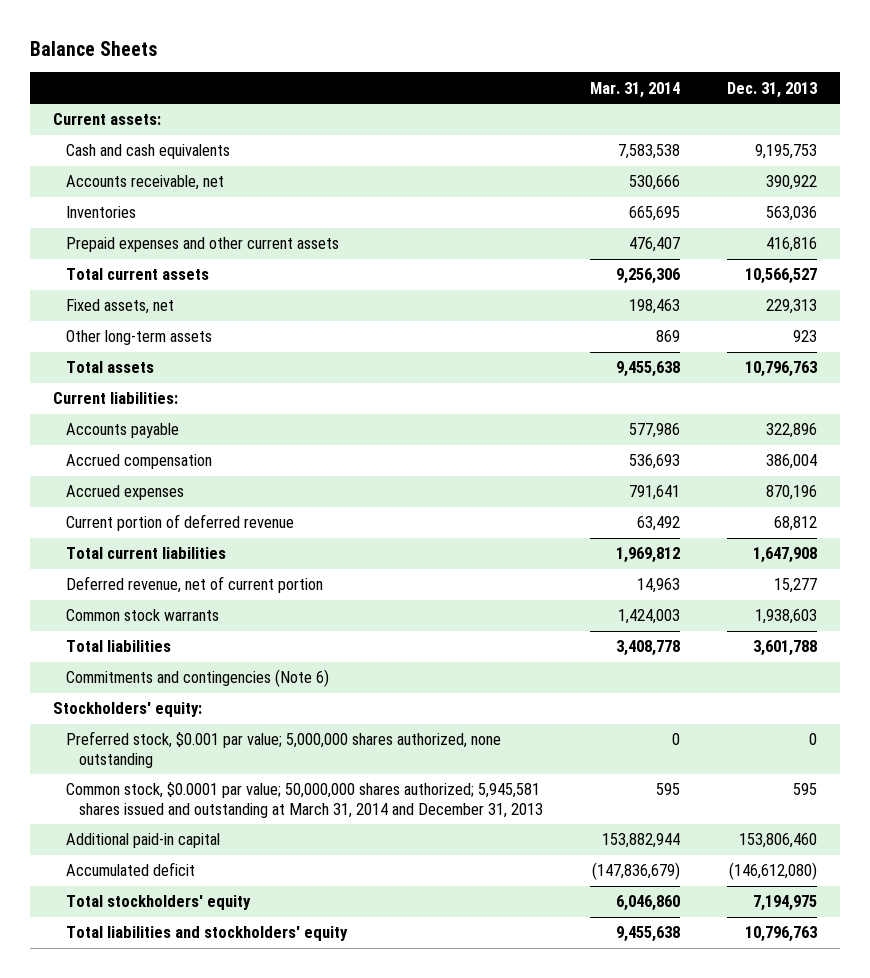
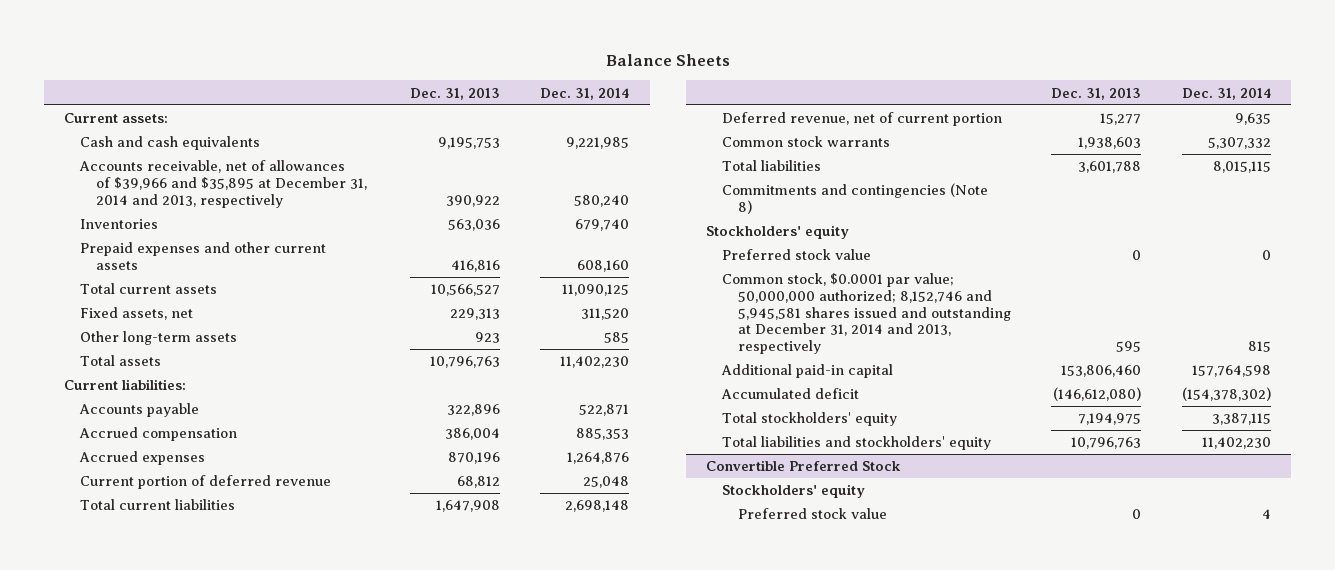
[589,81,680,98] Mar. 31, 2014 -> none
none -> [540,87,630,100] Dec. 31, 2014
[66,175,225,191] Accounts receivable, net -> [78,160,367,208] Accounts receivable, net of allowances of $39,966 and $35,895 at December 31, 2014 and 2013, respectively
[66,669,330,688] Commitments and contingencies (Note 6) -> [721,183,988,214] Commitments and contingencies (Note 8)
[53,702,203,718] Stockholders' equity: -> [705,225,849,240] Stockholders' equity
[66,731,502,768] Preferred stock, $0.001 par value; 5,000,000 shares authorized, none outstanding -> [721,249,871,261] Preferred stock value
[66,782,544,818] Common stock, $0.0001 par value; 50,000,000 shares authorized; 5,945,581 shares issued and outstanding at March 31, 2014 and December 31, 2013 -> [721,273,1011,355] Common stock, $0.0001 par value; 50,000,000 authorized; 8,152,746 and 5,945,581 shares issued and outstanding at December 31, 2014 and 2013, respectively
none -> [705,460,901,472] Convertible Preferred Stock
none -> [721,484,865,499] Stockholders' equity
none -> [737,508,887,520] Preferred stock value

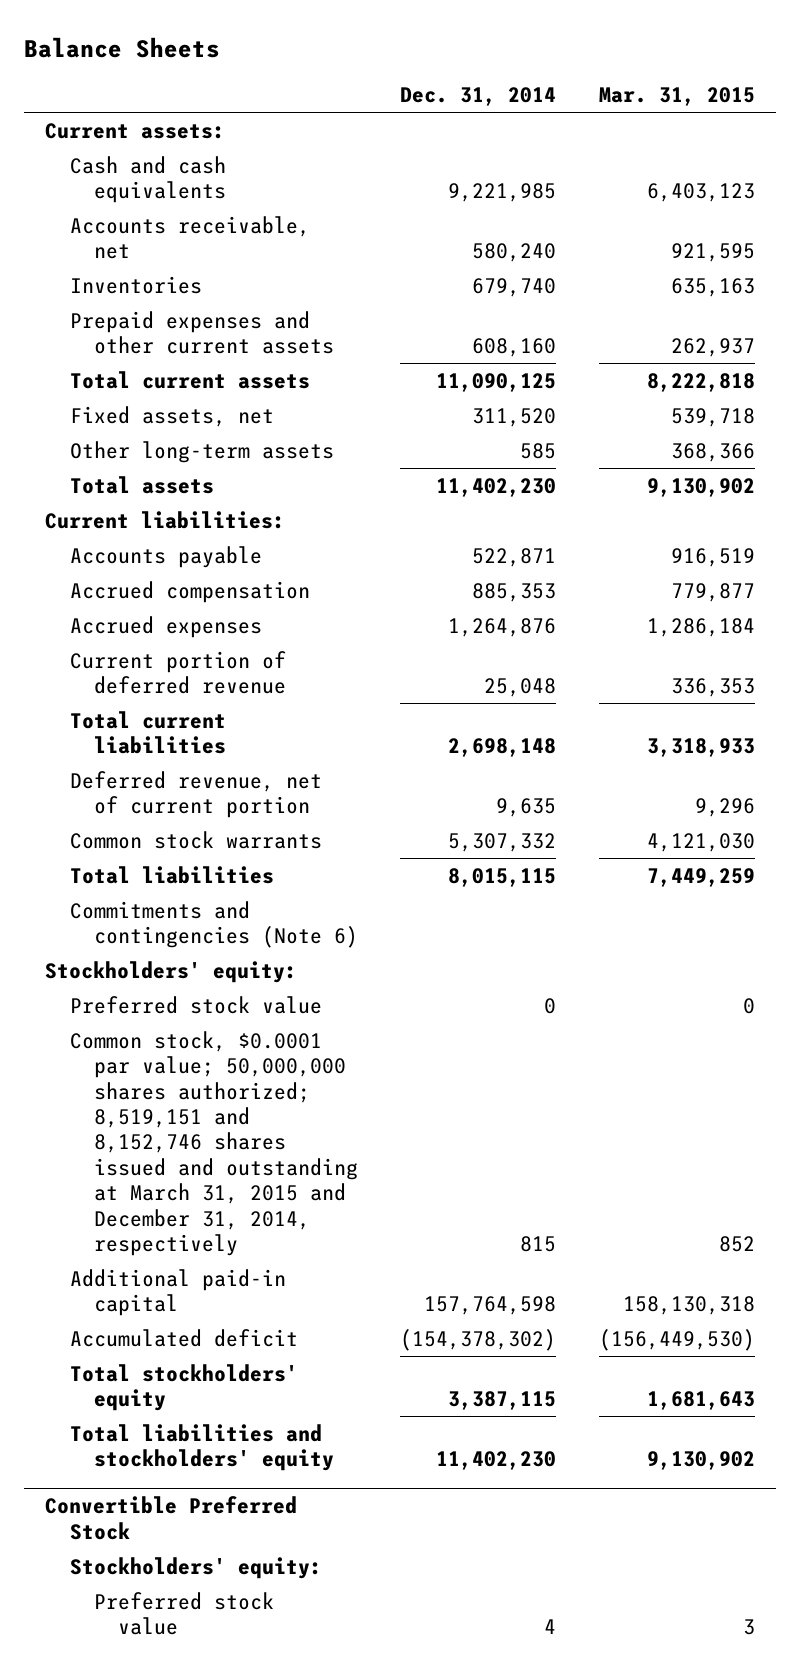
[409,87,500,100] Dec. 31, 2013 -> none
none -> [598,87,755,107] Mar. 31, 2015
[78,160,367,208] Accounts receivable, net of allowances of $39,966 and $35,895 at December 31, 2014 and 2013, respectively -> [69,215,310,260] Accounts receivable, net
[721,183,988,214] Commitments and contingencies (Note 8) -> [69,900,359,949] Commitments and contingencies (Note 6)
[705,225,849,240] Stockholders' equity -> [45,960,298,983] Stockholders' equity:
[721,273,1011,355] Common stock, $0.0001 par value; 50,000,000 authorized; 8,152,746 and 5,945,581 shares issued and outstanding at December 31, 2014 and 2013, respectively -> [69,1030,359,1256] Common stock, $0.0001 par value; 50,000,000 shares authorized; 8,519,151 and 8,152,746 shares issued and outstanding at March 31, 2015 and December 31, 2014, respectively
[721,484,865,499] Stockholders' equity -> [69,1556,322,1579] Stockholders' equity:

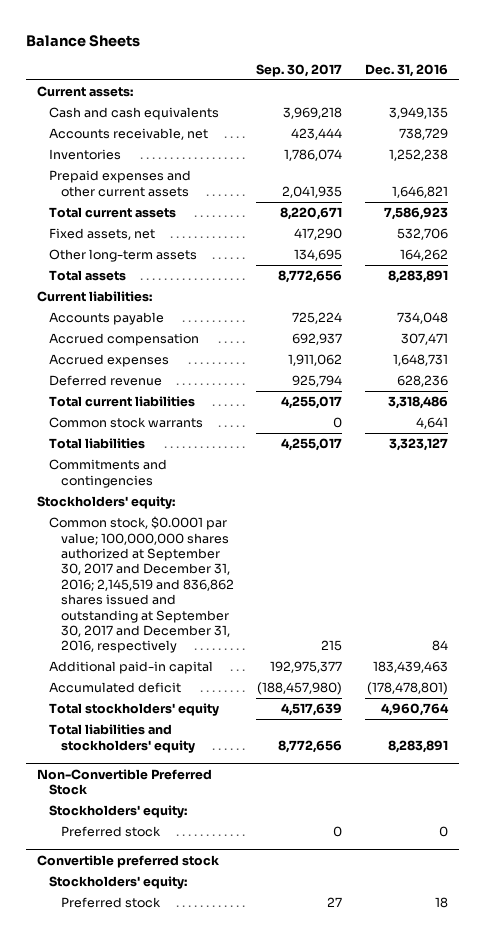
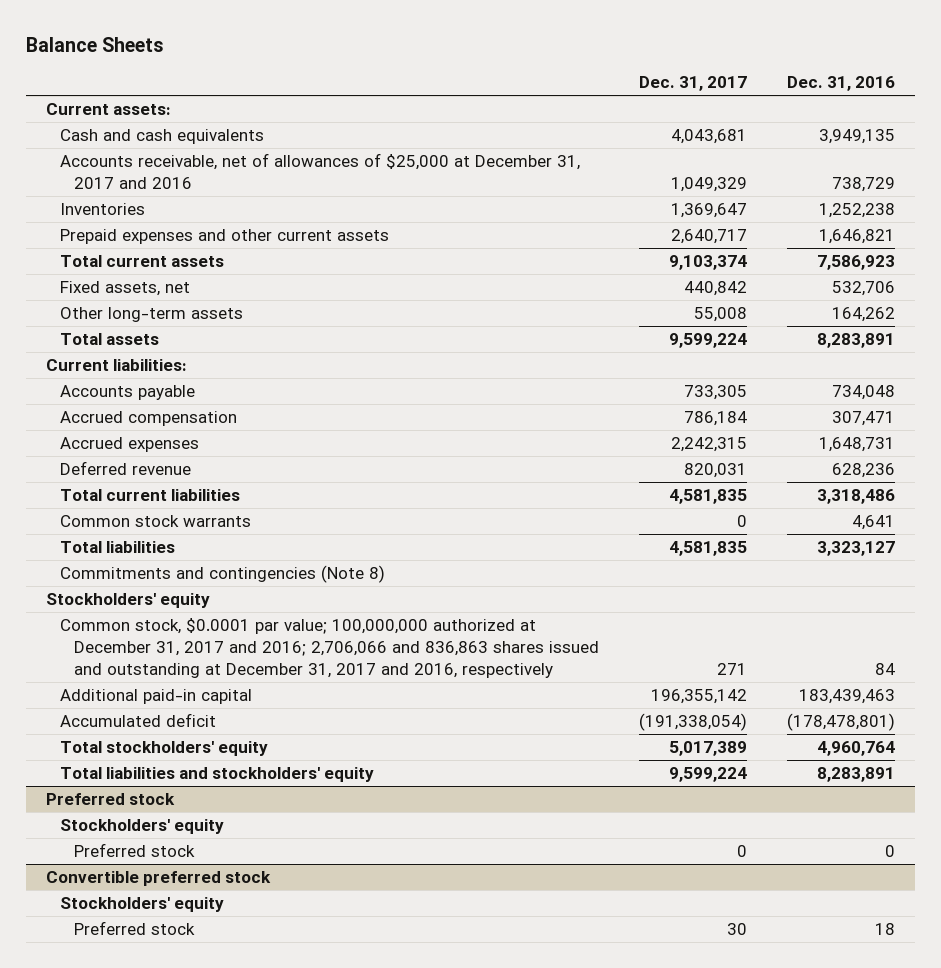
[256,63,343,77] Sep. 30, 2017 -> none
none -> [638,76,747,92] Dec. 31, 2017
[49,128,209,141] Accounts receivable, net -> [59,153,580,190] Accounts receivable, net of allowances of $25,000 at December 31, 2017 and 2016
[49,459,168,488] Commitments and contingencies -> [59,565,385,584] Commitments and contingencies (Note 8)
[36,496,175,510] Stockholders' equity: -> [45,593,210,609] Stockholders' equity
[49,516,235,654] Common stock, $0.0001 par value; 100,000,000 shares authorized at September 30, 2017 and December 31, 2016; 2,145,519 and 836,862 shares issued and outstanding at September 30, 2017 and December 31, 2016, respectively -> [59,618,599,679] Common stock, $0.0001 par value; 100,000,000 authorized at December 31, 2017 and 2016; 2,706,066 and 836,863 shares issued and outstanding at December 31, 2017 and 2016, respectively
[36,768,212,796] Non-Convertible Preferred Stock -> [45,793,175,806] Preferred stock
[49,805,188,819] Stockholders' equity: -> [59,819,224,835] Stockholders' equity
[49,876,188,890] Stockholders' equity: -> [59,897,224,913] Stockholders' equity

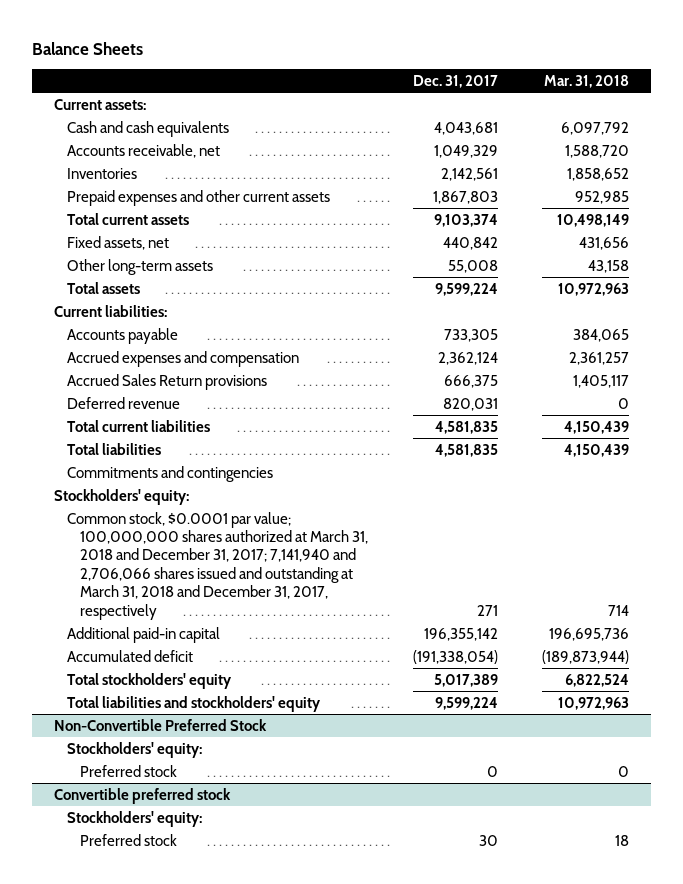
[786,76,895,92] Dec. 31, 2016 -> none
none -> [543,75,629,89] Mar. 31, 2018
[59,153,580,190] Accounts receivable, net of allowances of $25,000 at December 31, 2017 and 2016 -> [66,143,220,158] Accounts receivable, net
[670,203,747,219] 1,369,647 -> [440,167,498,181] 2,142,561
[670,229,747,245] 2,640,717 -> [432,190,498,204] 1,867,803
[59,411,237,427] Accrued compensation -> none
[59,437,199,453] Accrued expenses -> [66,350,299,367] Accrued expenses and compensation
[670,437,747,453] 2,242,315 -> [437,351,498,365] 2,362,124
none -> [66,373,267,390] Accrued Sales Return provisions
[59,515,251,528] Common stock warrants -> none
[59,565,385,584] Commitments and contingencies (Note 8) -> [66,465,273,482] Commitments and contingencies
[45,593,210,609] Stockholders' equity -> [53,488,189,505] Stockholders' equity:
[59,618,599,679] Common stock, $0.0001 par value; 100,000,000 authorized at December 31, 2017 and 2016; 2,706,066 and 836,863 shares issued and outstanding at December 31, 2017 and 2016, respectively -> [66,511,369,620] Common stock, $0.0001 par value; 100,000,000 shares authorized at March 31, 2018 and December 31, 2017; 7,141,940 and 2,706,066 shares issued and outstanding at March 31, 2018 and December 31, 2017, respectively
[45,793,175,806] Preferred stock -> [53,718,267,731] Non-Convertible Preferred Stock
[59,819,224,835] Stockholders' equity -> [66,741,202,758] Stockholders' equity:
[59,897,224,913] Stockholders' equity -> [66,810,202,827] Stockholders' equity:

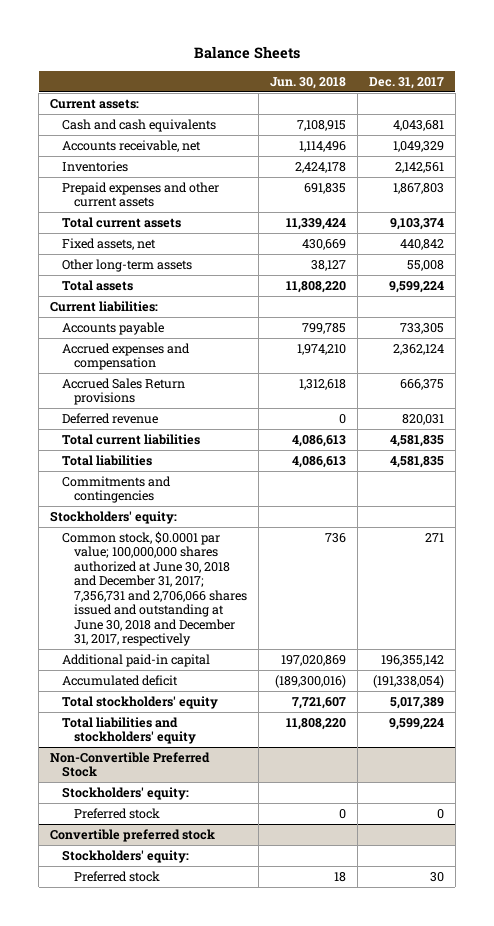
[543,75,629,89] Mar. 31, 2018 -> none
none -> [269,76,346,89] Jun. 30, 2018
[66,511,369,620] Common stock, $0.0001 par value; 100,000,000 shares authorized at March 31, 2018 and December 31, 2017; 7,141,940 and 2,706,066 shares issued and outstanding at March 31, 2018 and December 31, 2017, respectively -> [62,530,247,647] Common stock, $0.0001 par value; 100,000,000 shares authorized at June 30, 2018 and December 31, 2017; 7,356,731 and 2,706,066 shares issued and outstanding at June 30, 2018 and December 31, 2017, respectively

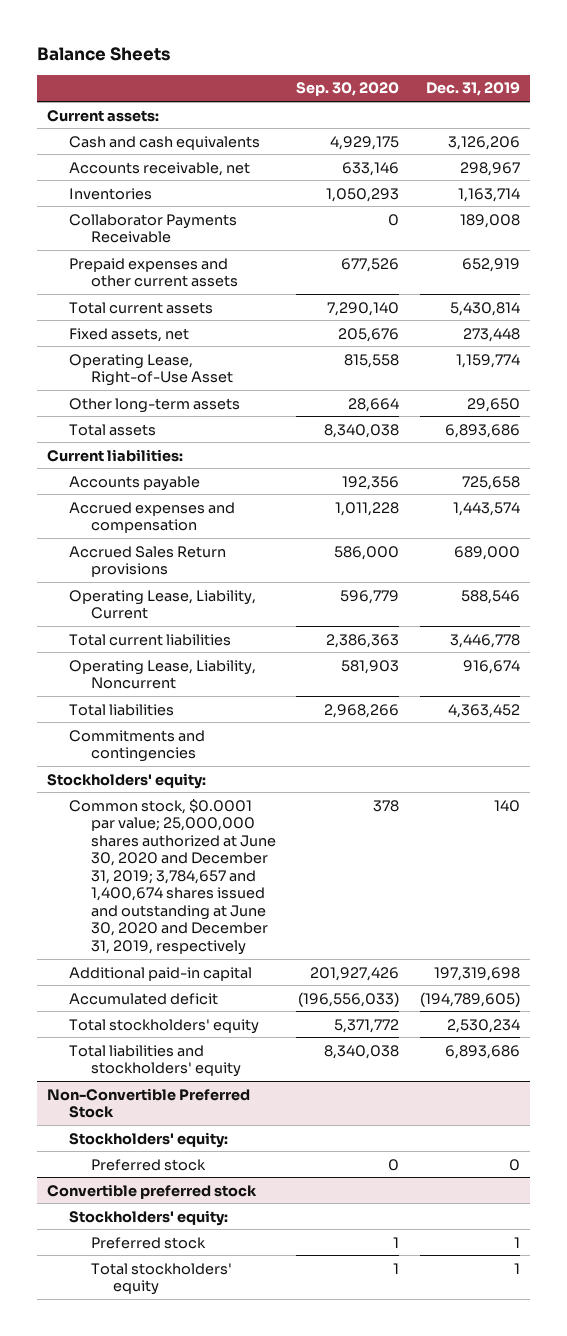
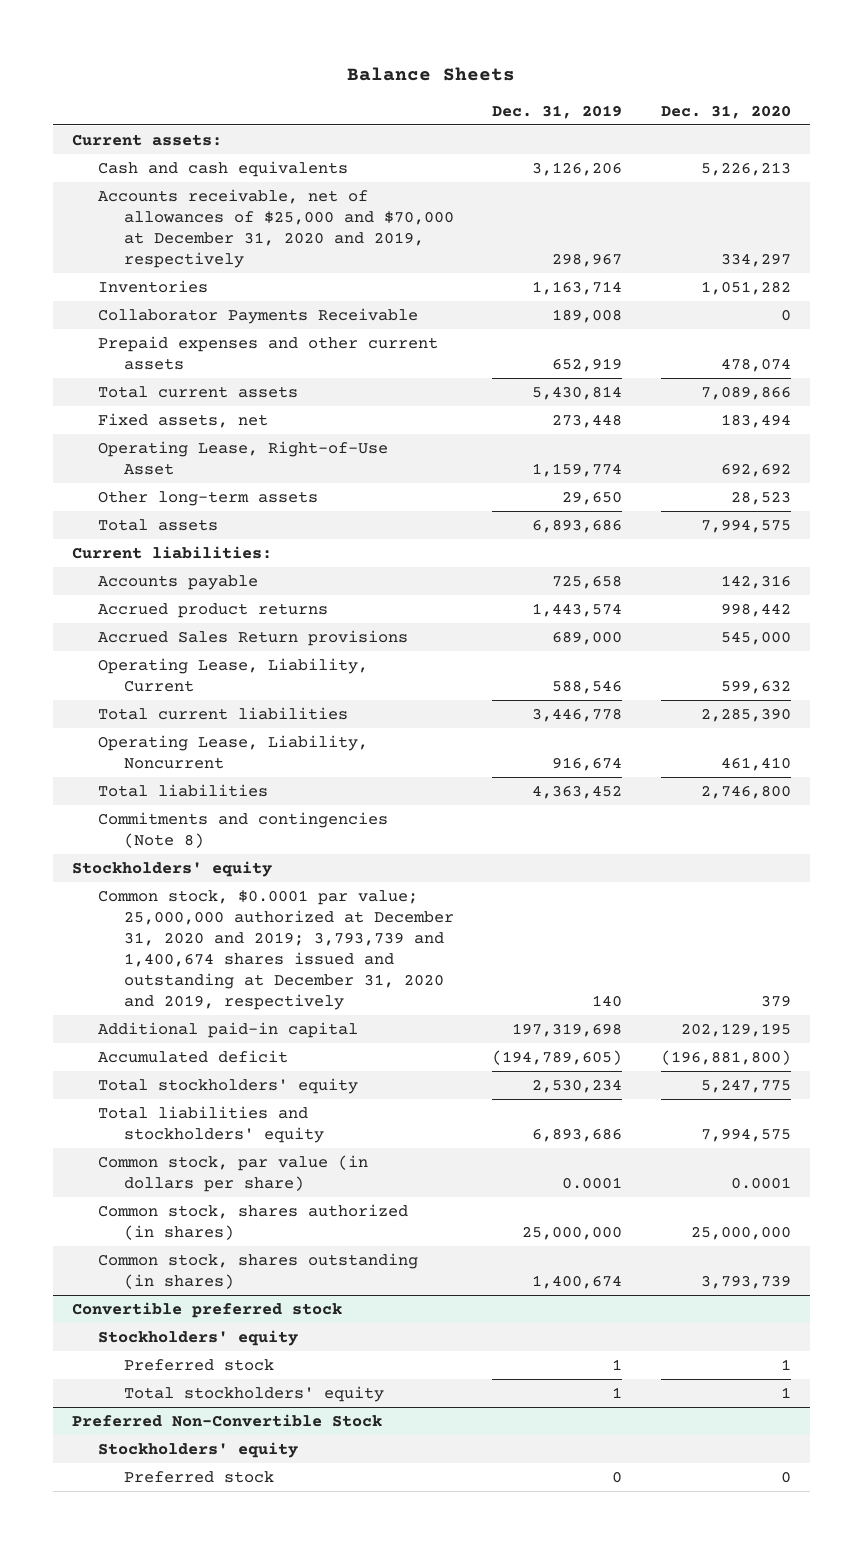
[296,82,400,97] Sep. 30, 2020 -> none
none -> [660,104,791,119] Dec. 31, 2020
[69,161,251,176] Accounts receivable, net -> [98,188,455,268] Accounts receivable, net of allowances of $25,000 and $70,000 at December 31, 2020 and 2019, respectively
[69,501,236,534] Accrued expenses and compensation -> [98,602,329,618] Accrued product returns
[69,729,206,763] Commitments and contingencies -> [98,811,389,848] Commitments and contingencies (Note 8)
[47,772,207,789] Stockholders' equity: -> [72,860,273,877] Stockholders' equity
[69,798,276,955] Common stock, $0.0001 par value; 25,000,000 shares authorized at June 30, 2020 and December 31, 2019; 3,784,657 and 1,400,674 shares issued and outstanding at June 30, 2020 and December 31, 2019, respectively -> [98,889,455,1010] Common stock, $0.0001 par value; 25,000,000 authorized at December 31, 2020 and 2019; 3,793,739 and 1,400,674 shares issued and outstanding at December 31, 2020 and 2019, respectively
[47,1087,251,1119] Non-Convertible Preferred Stock -> none
[69,1131,229,1148] Stockholders' equity: -> none
[90,1158,206,1171] Preferred stock -> none
none -> [98,1154,369,1192] Common stock, par value (in dollars per share)
none -> [98,1203,409,1240] Common stock, shares authorized (in shares)
none -> [98,1252,419,1289] Common stock, shares outstanding (in shares)
[69,1209,229,1226] Stockholders' equity: -> [98,1329,299,1346] Stockholders' equity
none -> [72,1413,383,1427] Preferred Non-Convertible Stock
none -> [98,1441,299,1458] Stockholders' equity
none -> [124,1470,275,1483] Preferred stock

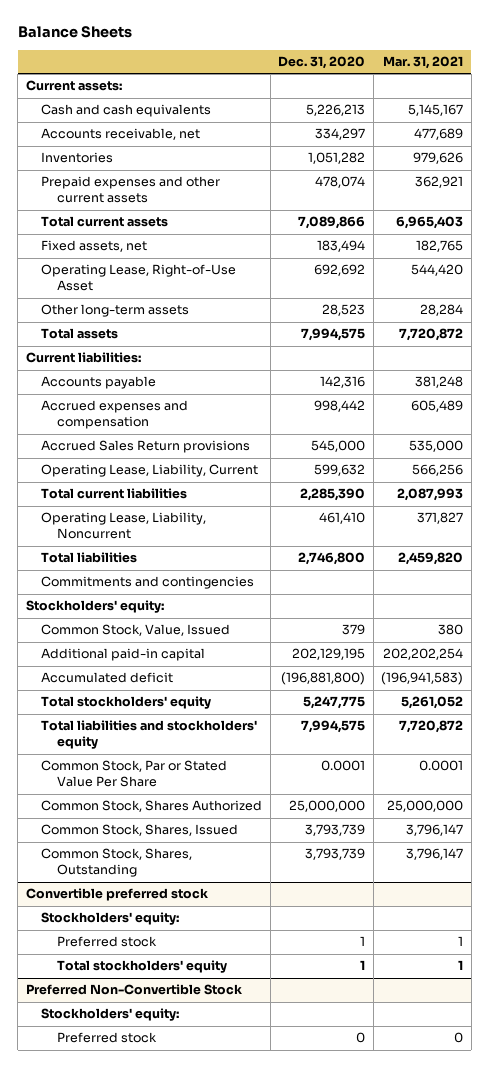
[492,104,623,119] Dec. 31, 2019 -> none
none -> [383,56,464,70] Mar. 31, 2021
[98,188,455,268] Accounts receivable, net of allowances of $25,000 and $70,000 at December 31, 2020 and 2019, respectively -> [41,128,201,141] Accounts receivable, net
[98,307,419,324] Collaborator Payments Receivable -> none
[98,602,329,618] Accrued product returns -> [41,400,189,430] Accrued expenses and compensation
[98,811,389,848] Commitments and contingencies (Note 8) -> [41,576,255,590] Commitments and contingencies
[72,860,273,877] Stockholders' equity -> [25,600,164,614] Stockholders' equity:
[98,889,455,1010] Common stock, $0.0001 par value; 25,000,000 authorized at December 31, 2020 and 2019; 3,793,739 and 1,400,674 shares issued and outstanding at December 31, 2020 and 2019, respectively -> [41,624,231,637] Common Stock, Value, Issued
[98,1154,369,1192] Common stock, par value (in dollars per share) -> [41,760,228,788] Common Stock, Par or Stated Value Per Share
[98,1203,409,1240] Common stock, shares authorized (in shares) -> [41,800,263,813] Common Stock, Shares Authorized
none -> [41,824,239,837] Common Stock, Shares, Issued
[98,1252,419,1289] Common stock, shares outstanding (in shares) -> [41,848,193,878] Common Stock, Shares, Outstanding
[98,1329,299,1346] Stockholders' equity -> [41,912,180,926] Stockholders' equity:
[98,1441,299,1458] Stockholders' equity -> [41,1008,180,1022] Stockholders' equity:

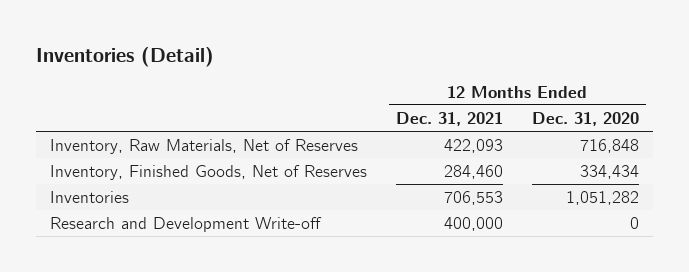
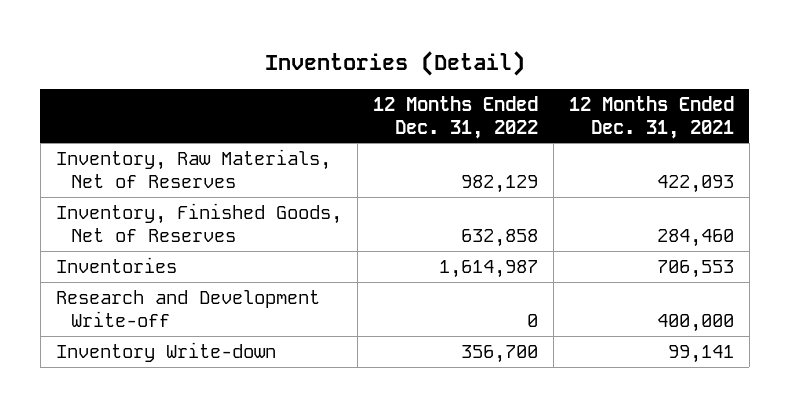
[531,111,639,126] Dec. 31, 2020 -> none
none -> [372,96,538,139] 12 Months Ended Dec. 31, 2022
none -> [55,342,276,363] Inventory Write-down

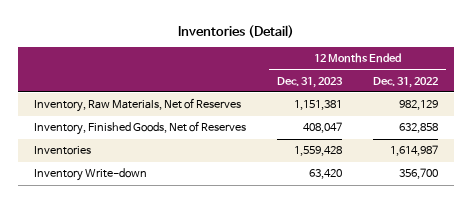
[568,96,734,139] 12 Months Ended Dec. 31, 2021 -> none
none -> [277,76,344,88] Dec. 31, 2023
[55,290,320,327] Research and Development Write-off -> none

